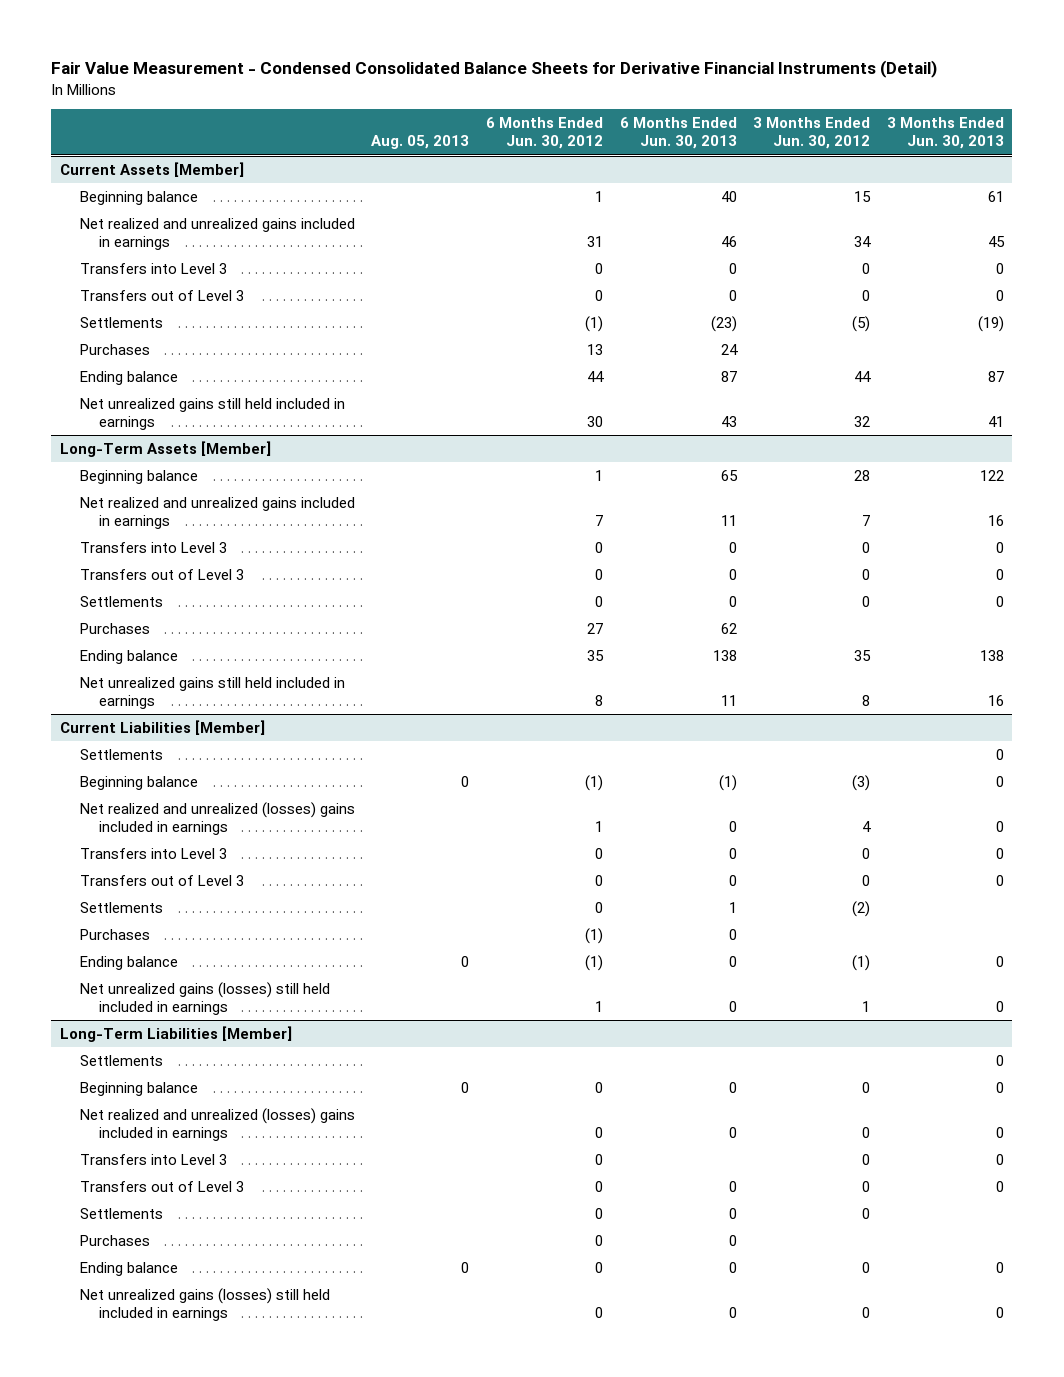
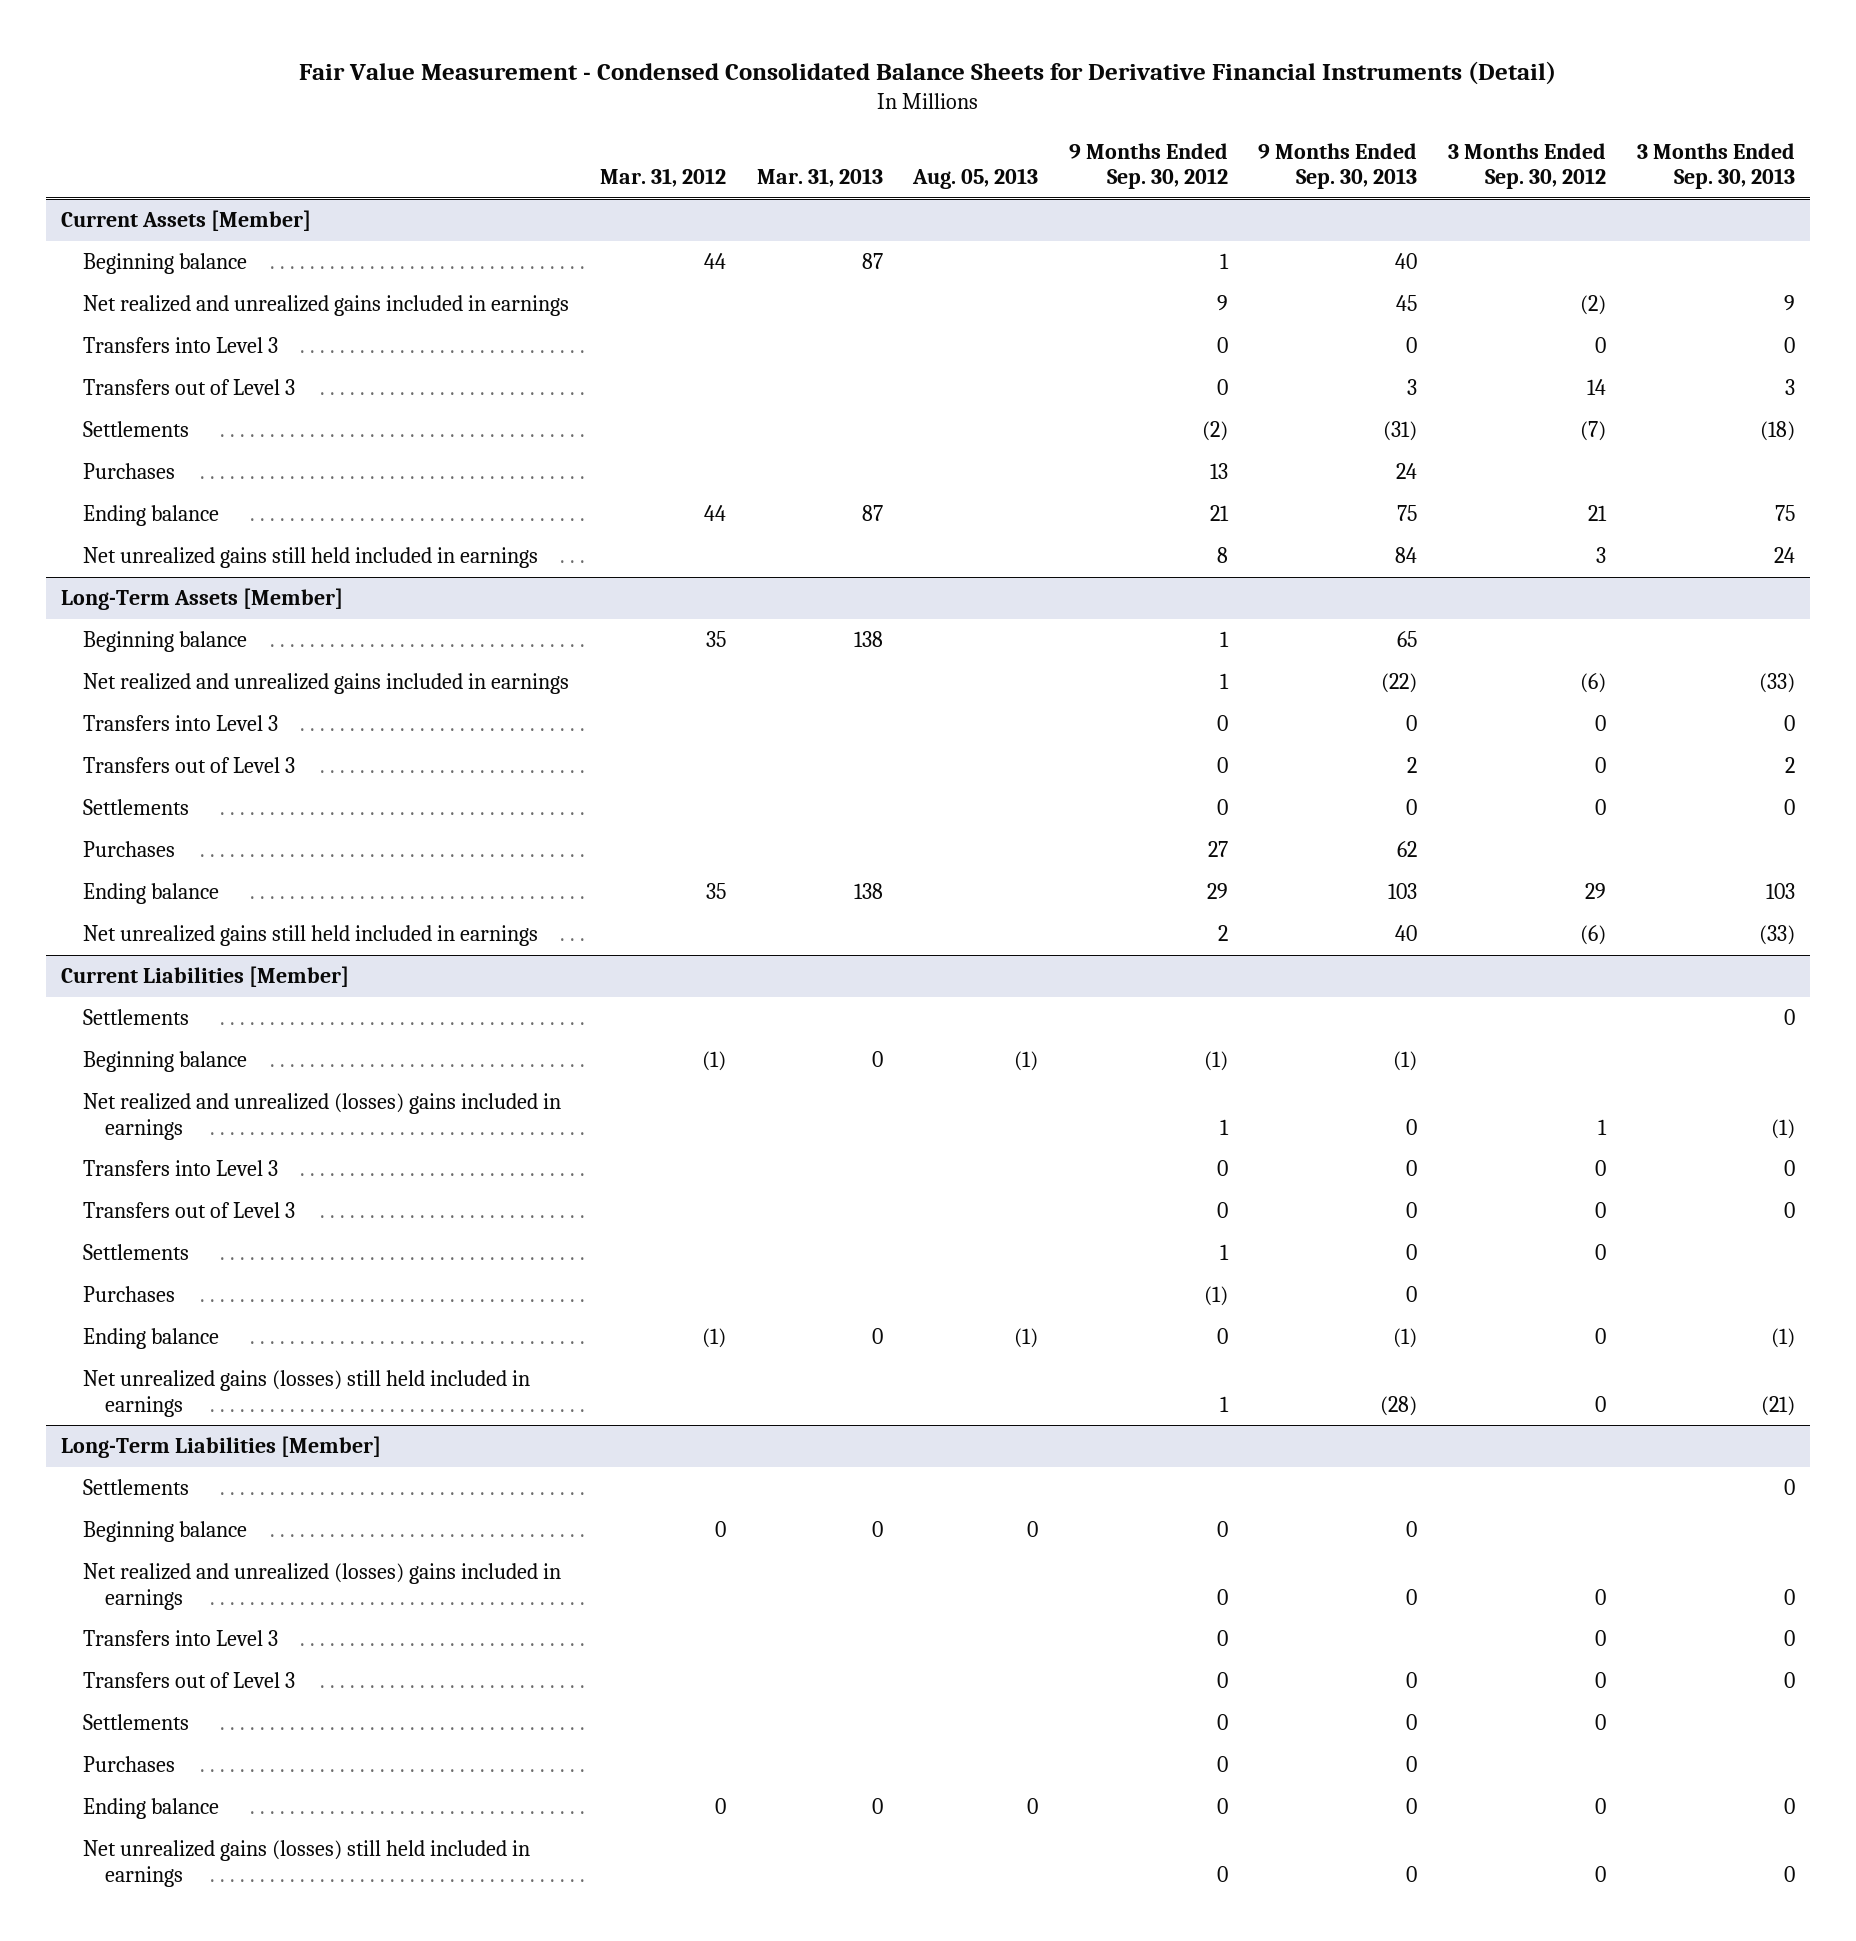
[485,117,603,150] 6 Months Ended Jun. 30, 2012 -> none
[619,117,737,150] 6 Months Ended Jun. 30, 2013 -> none
[753,117,871,150] 3 Months Ended Jun. 30, 2012 -> none
[887,117,1005,150] 3 Months Ended Jun. 30, 2013 -> none
none -> [599,168,726,188] Mar. 31, 2012
none -> [756,168,883,188] Mar. 31, 2013
none -> [1068,142,1228,190] 9 Months Ended Sep. 30, 2012
none -> [1258,142,1418,190] 9 Months Ended Sep. 30, 2013
none -> [1448,142,1607,190] 3 Months Ended Sep. 30, 2012
none -> [1636,142,1795,190] 3 Months Ended Sep. 30, 2013
[461,775,470,787] 0 -> [1014,1051,1039,1072] (1)
[461,955,470,967] 0 -> [1014,1328,1039,1349] (1)

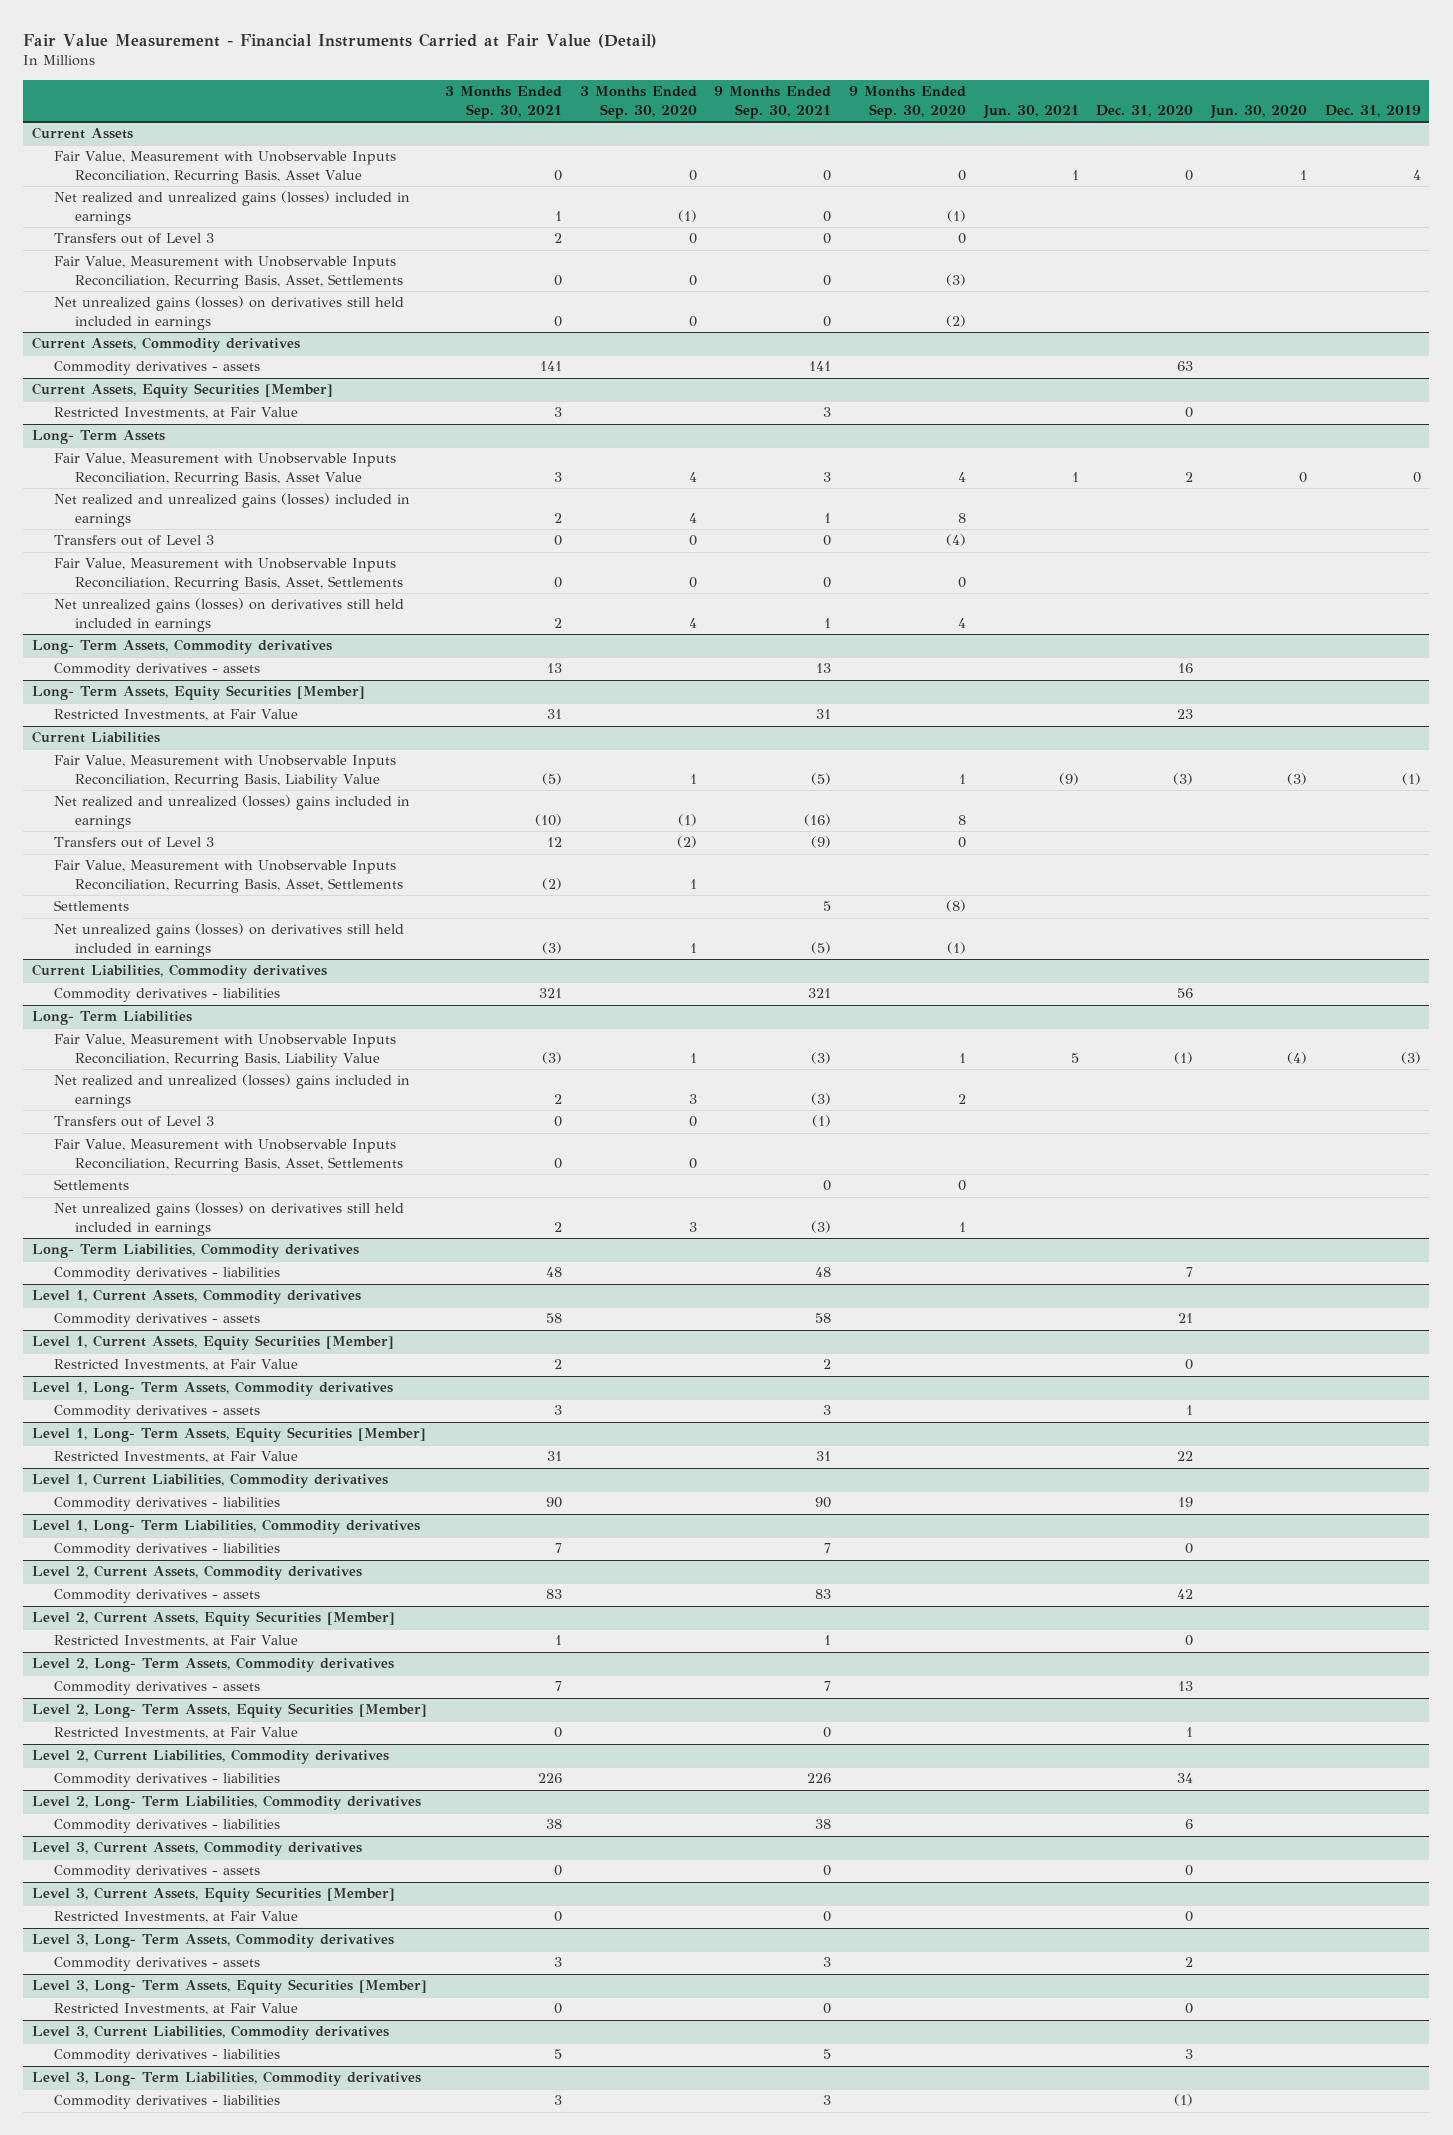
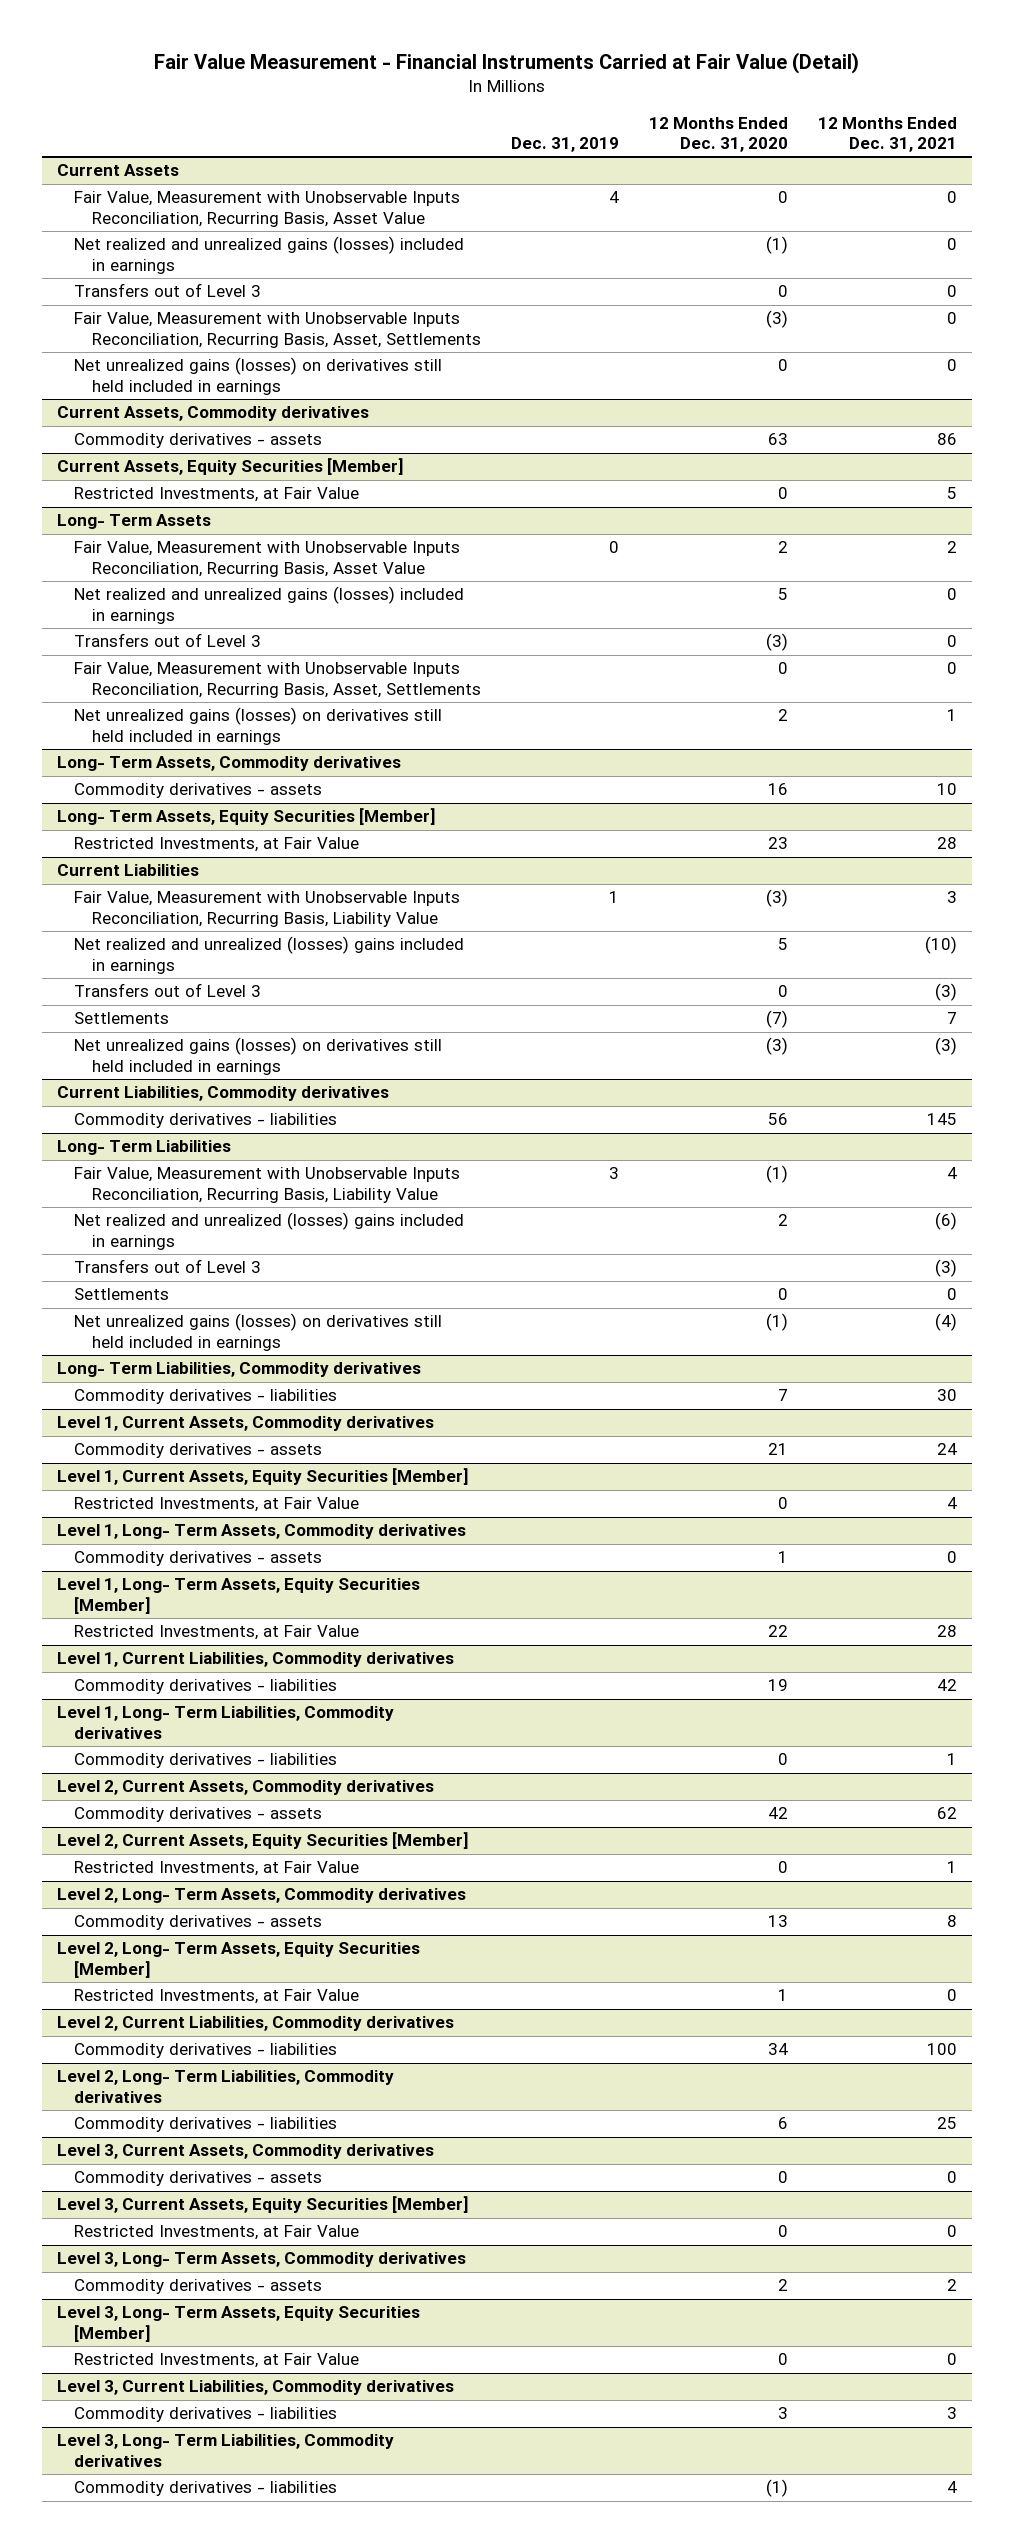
[444,86,562,119] 3 Months Ended Sep. 30, 2021 -> none
[579,86,697,119] 3 Months Ended Sep. 30, 2020 -> none
[714,86,832,119] 9 Months Ended Sep. 30, 2021 -> none
[848,86,966,119] 9 Months Ended Sep. 30, 2020 -> none
[982,104,1079,119] Jun. 30, 2021 -> none
[1096,104,1194,117] Dec. 31, 2020 -> none
[1209,104,1307,119] Jun. 30, 2020 -> none
none -> [648,117,788,153] 12 Months Ended Dec. 31, 2020
none -> [817,117,957,153] 12 Months Ended Dec. 31, 2021
[1401,773,1421,786] (1) -> [608,891,619,904] 1
[53,860,404,894] Fair Value, Measurement with Unobservable Inputs Reconciliation, Recurring Basis, Asset, Settlements -> none
[1400,1052,1421,1065] (3) -> [608,1167,619,1180] 3
[53,1139,404,1173] Fair Value, Measurement with Unobservable Inputs Reconciliation, Recurring Basis, Asset, Settlements -> none

